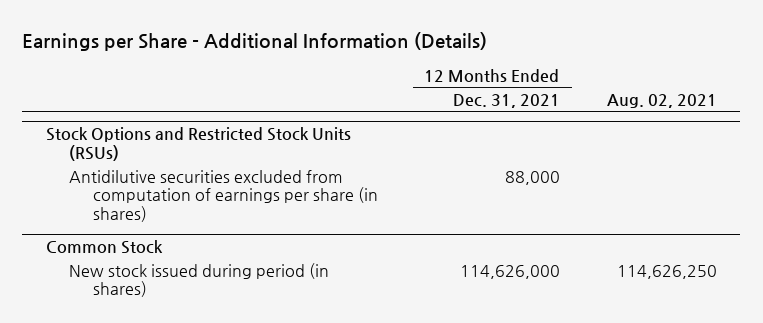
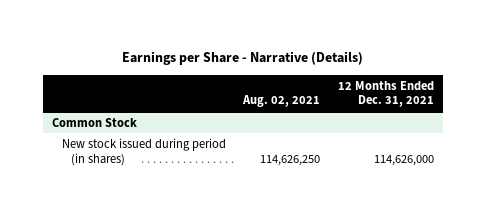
[22,31,488,51] Earnings per Share - Additional Information (Details) -> [122,51,364,66] Earnings per Share - Narrative (Details)
[45,126,351,161] Stock Options and Restricted Stock Units (RSUs) -> none
[69,169,378,222] Antidilutive securities excluded from computation of earnings per share (in shares) -> none

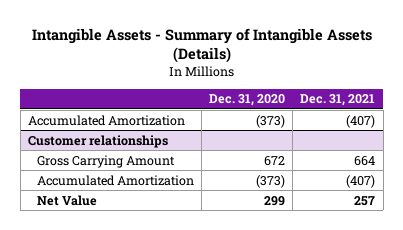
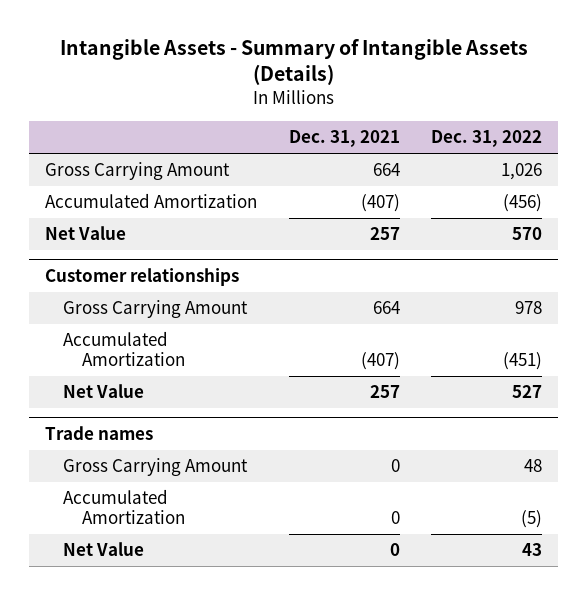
[209,94,286,107] Dec. 31, 2020 -> none
none -> [431,130,543,148] Dec. 31, 2022
none -> [44,162,230,181] Gross Carrying Amount
none -> [44,226,126,241] Net Value
none -> [44,426,153,441] Trade names
none -> [63,458,249,477] Gross Carrying Amount
none -> [63,489,185,524] Accumulated Amortization
none -> [63,542,145,557] Net Value

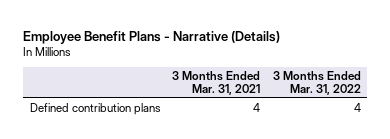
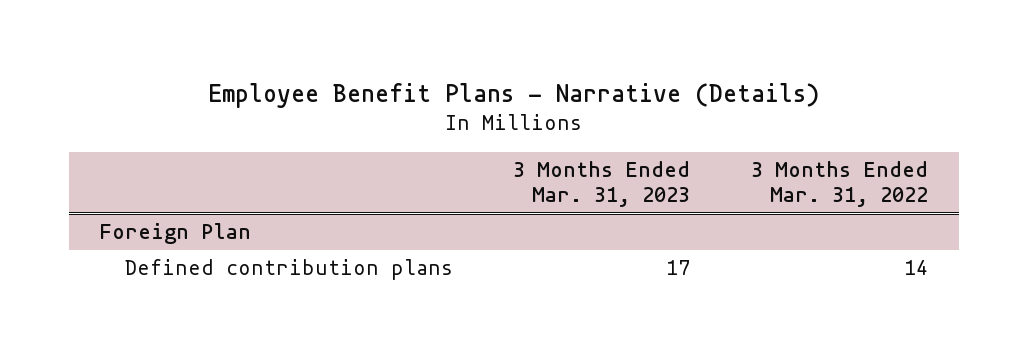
[172,71,261,96] 3 Months Ended Mar. 31, 2021 -> none
none -> [513,161,691,208] 3 Months Ended Mar. 31, 2023
none -> [99,223,252,245] Foreign Plan
[353,102,361,112] 4 -> [904,260,929,276] 14

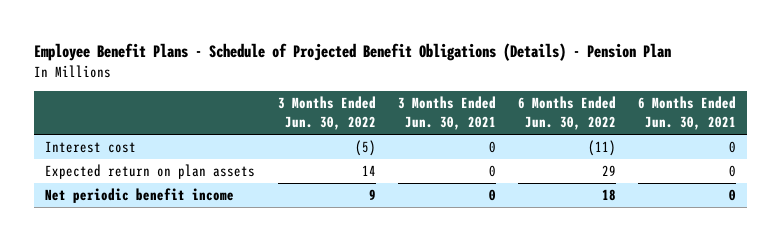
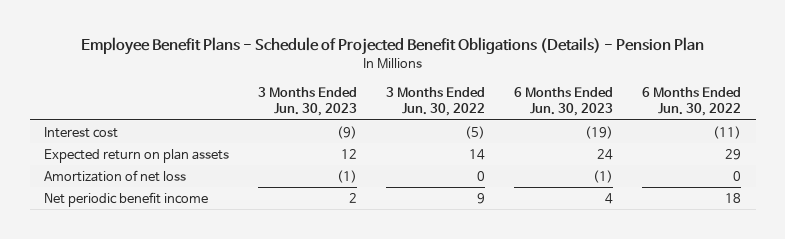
[397,96,496,130] 3 Months Ended Jun. 30, 2021 -> none
[637,96,736,130] 6 Months Ended Jun. 30, 2021 -> none
none -> [258,86,358,117] 3 Months Ended Jun. 30, 2023
none -> [514,86,614,117] 6 Months Ended Jun. 30, 2023
none -> [44,169,187,182] Amortization of net loss

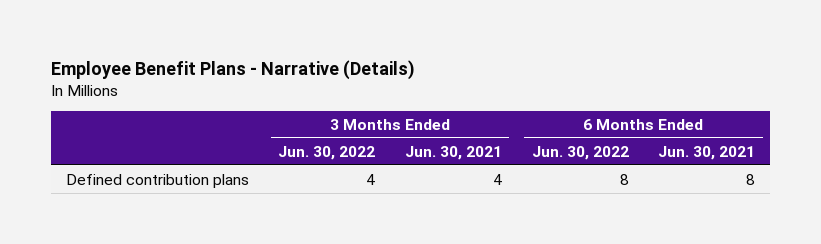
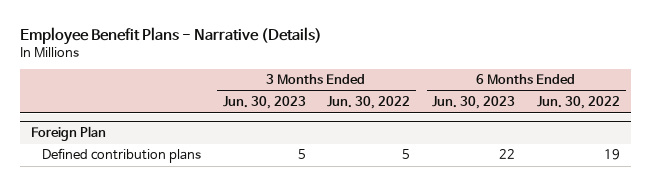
[404,145,502,160] Jun. 30, 2021 -> none
[658,145,756,160] Jun. 30, 2021 -> none
none -> [222,96,306,110] Jun. 30, 2023
none -> [432,96,516,110] Jun. 30, 2023
none -> [31,126,107,142] Foreign Plan
[366,173,376,185] 4 -> [402,149,411,160] 5
[619,173,629,185] 8 -> [604,149,621,161] 19

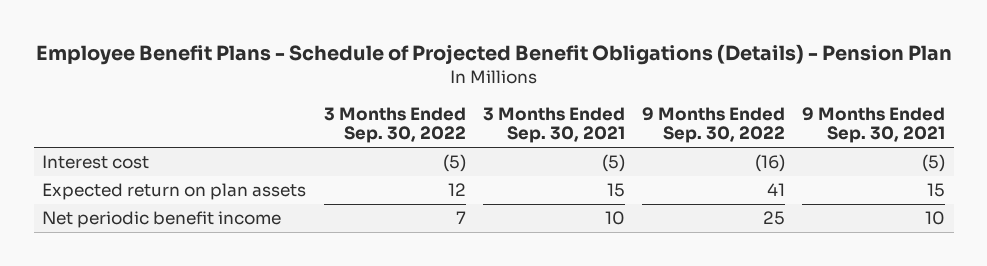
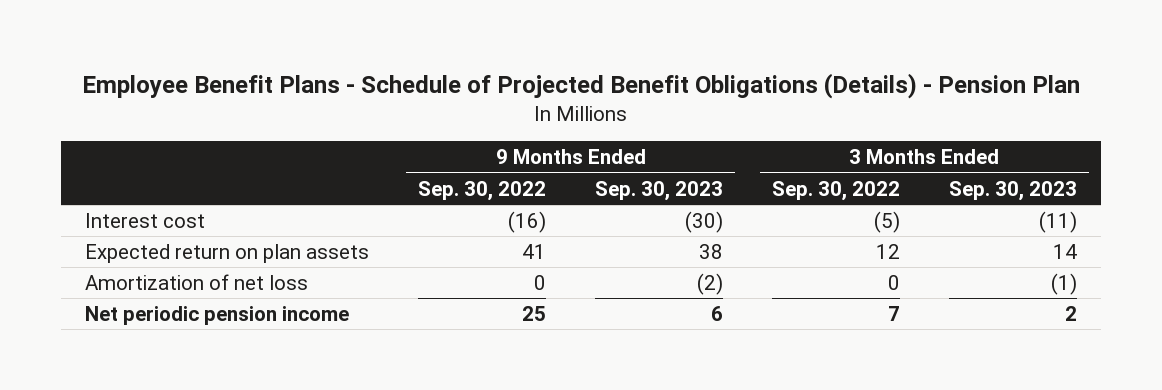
[482,106,625,144] 3 Months Ended Sep. 30, 2021 -> none
[801,106,945,144] 9 Months Ended Sep. 30, 2021 -> none
none -> [595,180,724,201] Sep. 30, 2023
none -> [948,180,1077,201] Sep. 30, 2023
none -> [85,274,309,291] Amortization of net loss
[42,211,282,229] Net periodic benefit income -> [85,306,350,326] Net periodic pension income

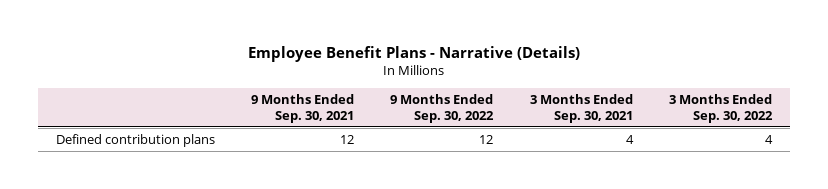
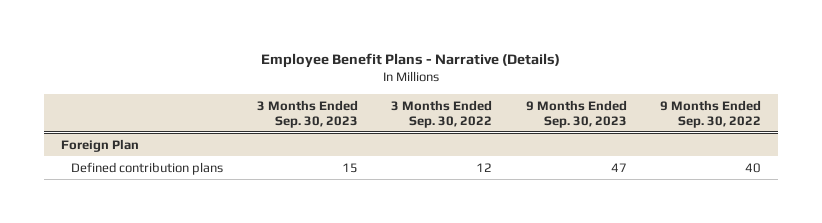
[251,94,355,123] 9 Months Ended Sep. 30, 2021 -> none
[529,94,633,123] 3 Months Ended Sep. 30, 2021 -> none
none -> [256,99,358,128] 3 Months Ended Sep. 30, 2023
none -> [525,99,627,128] 9 Months Ended Sep. 30, 2023
none -> [61,138,140,152] Foreign Plan
[479,135,494,145] 12 -> [744,162,761,173] 40
[765,135,774,145] 4 -> [476,162,493,172] 12

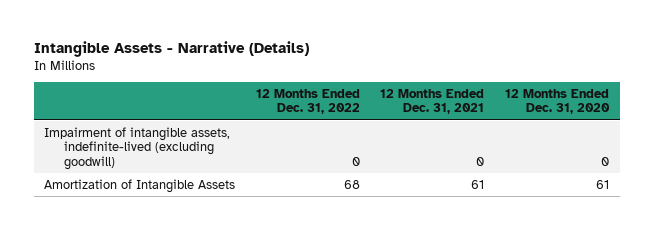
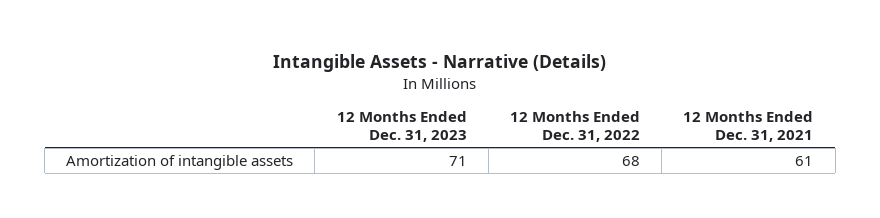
[505,89,611,115] 12 Months Ended Dec. 31, 2020 -> none
none -> [336,111,467,142] 12 Months Ended Dec. 31, 2023
[43,126,230,170] Impairment of intangible assets, indefinite-lived (excluding goodwill) -> none
[43,178,235,193] Amortization of Intangible Assets -> [66,155,294,171] Amortization of intangible assets

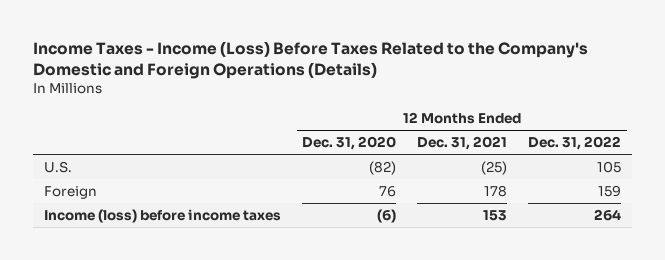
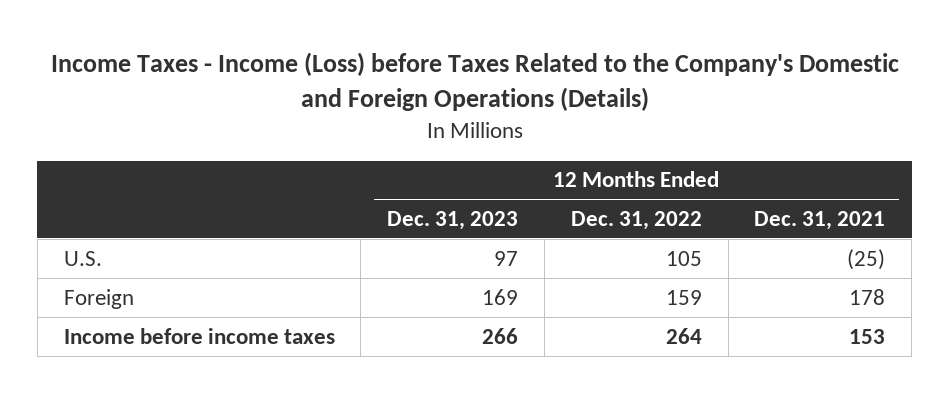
[32,40,588,79] Income Taxes - Income (Loss) Before Taxes Related to the Company's Domestic and Foreign Operations (Details) -> [50,52,899,112] Income Taxes - Income (Loss) before Taxes Related to the Company's Domestic and Foreign Operations (Details)
[301,136,396,151] Dec. 31, 2020 -> none
none -> [387,210,519,230] Dec. 31, 2023
[43,208,281,223] Income (loss) before income taxes -> [63,327,335,344] Income before income taxes

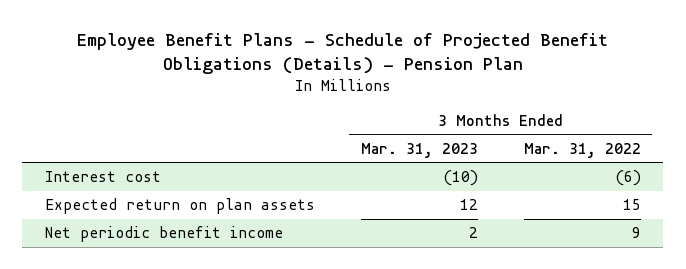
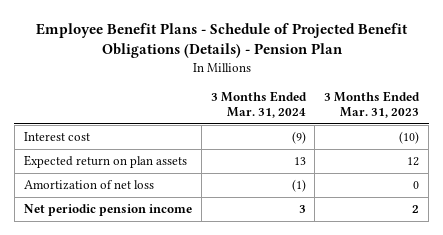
[523,142,641,158] Mar. 31, 2022 -> none
none -> [210,90,307,119] 3 Months Ended Mar. 31, 2024
none -> [23,180,154,191] Amortization of net loss
[45,226,284,243] Net periodic benefit income -> [23,204,192,217] Net periodic pension income

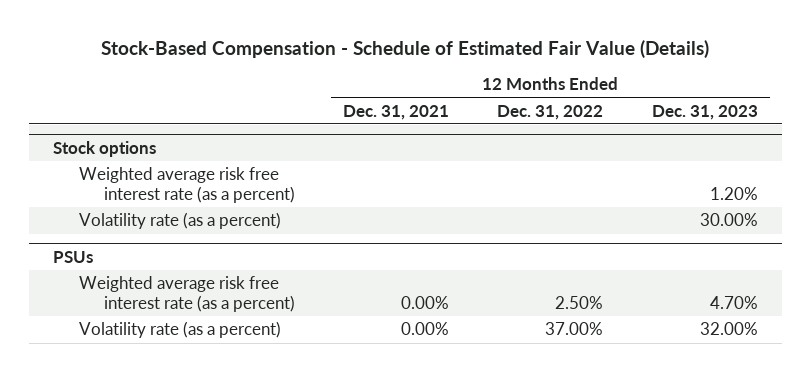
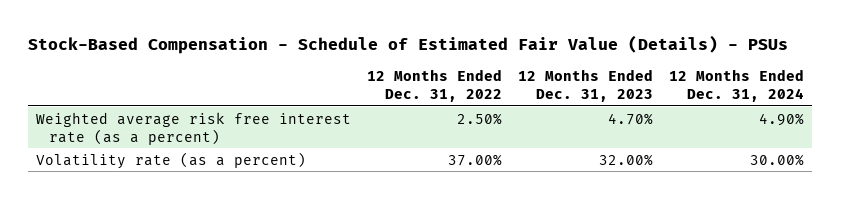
[101,39,710,58] Stock-Based Compensation - Schedule of Estimated Fair Value (Details) -> [28,35,789,55] Stock-Based Compensation - Schedule of Estimated Fair Value (Details) - PSUs
[343,104,450,120] Dec. 31, 2021 -> none
none -> [669,68,805,102] 12 Months Ended Dec. 31, 2024
[53,140,157,157] Stock options -> none
[78,167,295,203] Weighted average risk free interest rate (as a percent) -> none
[78,212,281,230] Volatility rate (as a percent) -> none
[53,250,94,263] PSUs -> none

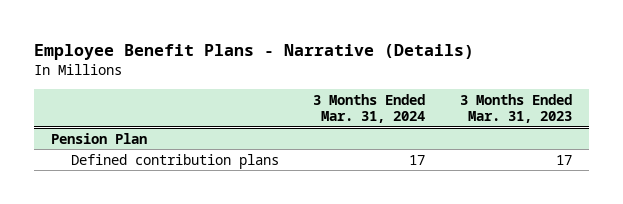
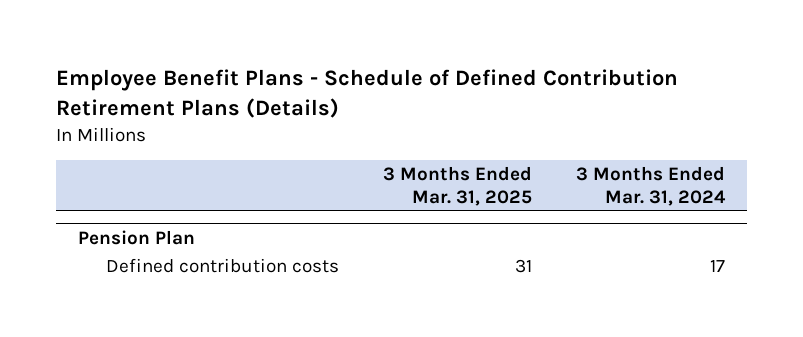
[33,43,474,60] Employee Benefit Plans - Narrative (Details) -> [55,69,678,118] Employee Benefit Plans - Schedule of Defined Contribution Retirement Plans (Details)
[459,94,572,124] 3 Months Ended Mar. 31, 2023 -> none
none -> [382,166,532,206] 3 Months Ended Mar. 31, 2025
[70,153,279,169] Defined contribution plans -> [105,258,339,274] Defined contribution costs

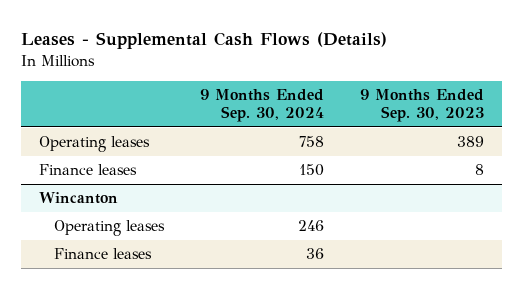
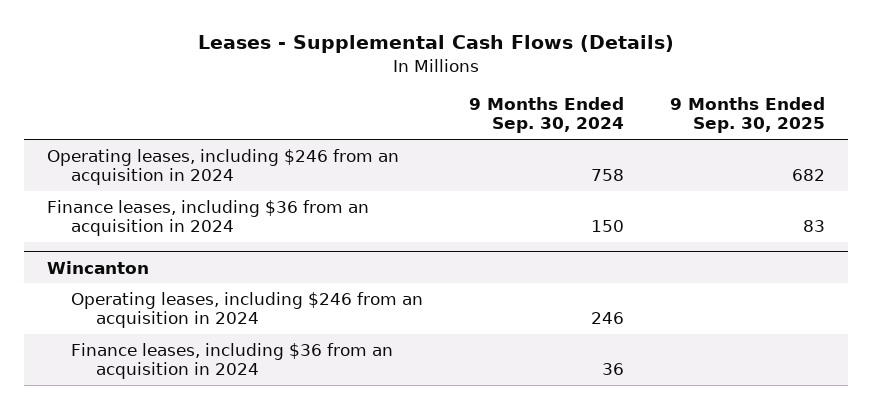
[360,89,485,123] 9 Months Ended Sep. 30, 2023 -> none
none -> [669,97,825,134] 9 Months Ended Sep. 30, 2025
[39,136,151,153] Operating leases -> [46,148,399,186] Operating leases, including $246 from an acquisition in 2024
[39,164,138,176] Finance leases -> [46,199,369,237] Finance leases, including $36 from an acquisition in 2024
[54,220,166,237] Operating leases -> [71,291,424,329] Operating leases, including $246 from an acquisition in 2024
[54,248,153,260] Finance leases -> [71,342,394,380] Finance leases, including $36 from an acquisition in 2024

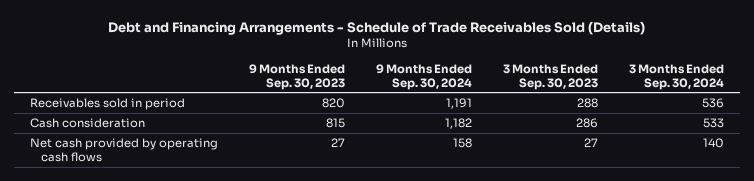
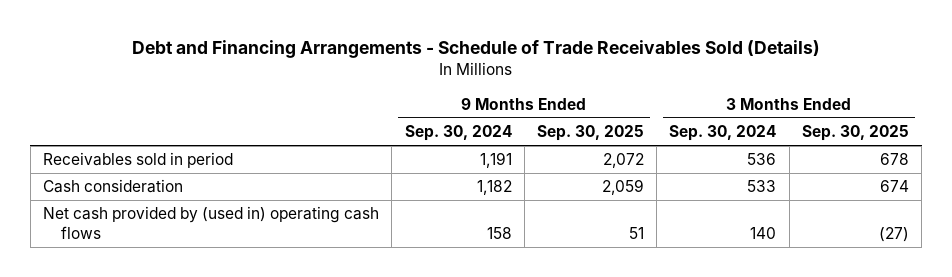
[248,63,345,90] 9 Months Ended Sep. 30, 2023 -> none
[503,63,599,90] 3 Months Ended Sep. 30, 2023 -> none
none -> [537,125,645,142] Sep. 30, 2025
none -> [801,125,909,142] Sep. 30, 2025
[29,138,218,162] Net cash provided by operating cash flows -> [43,206,380,240] Net cash provided by (used in) operating cash flows

